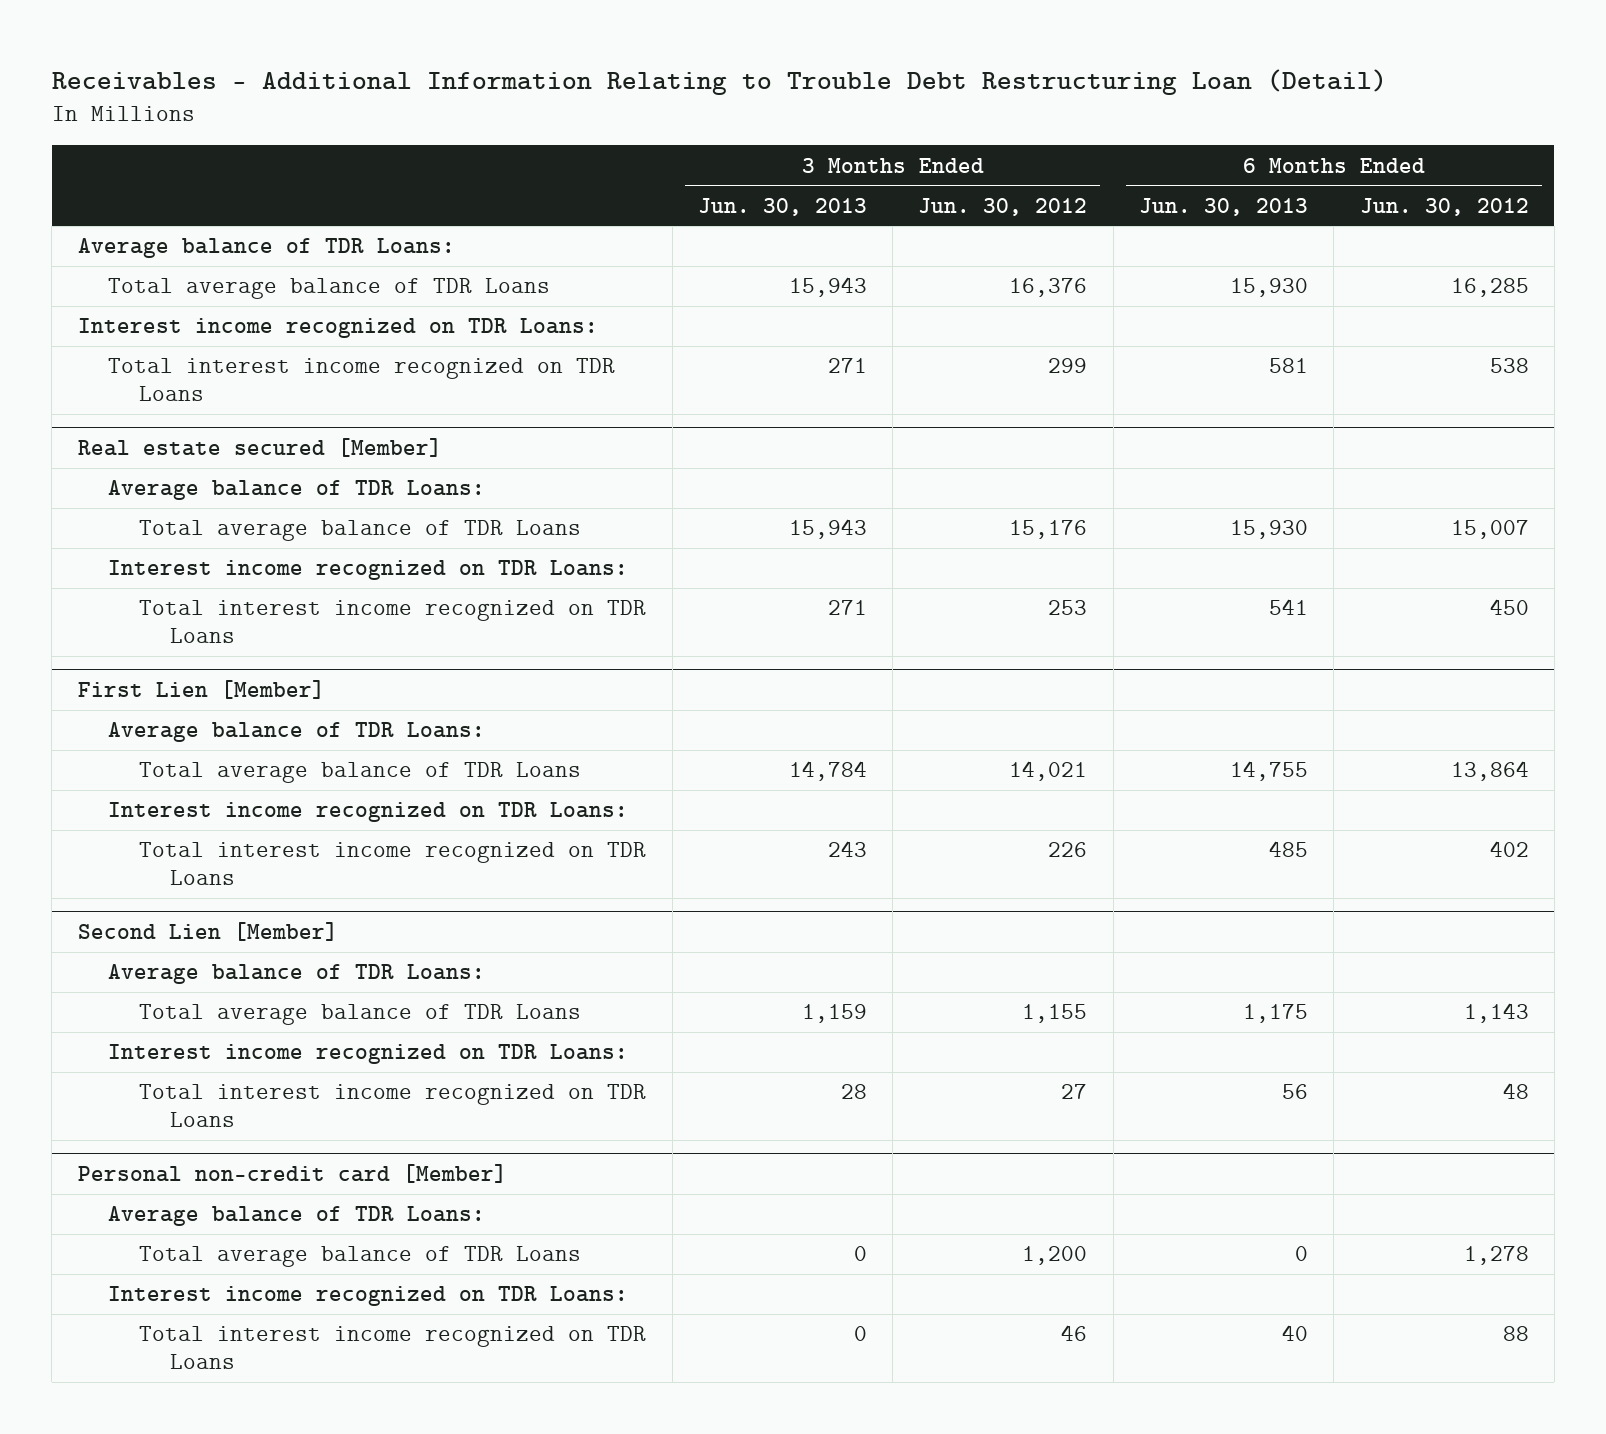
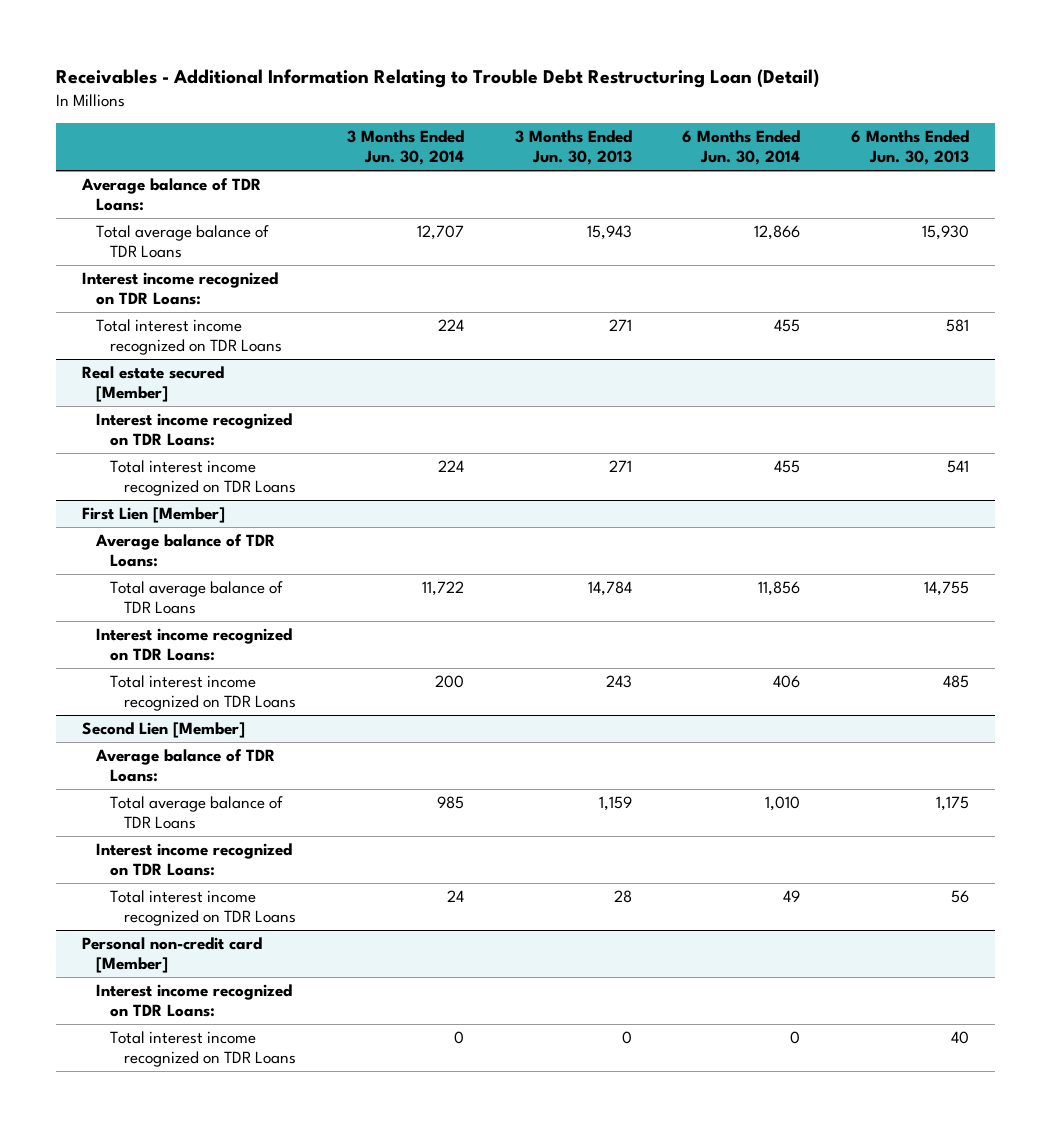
[918,197,1088,216] Jun. 30, 2012 -> none
[1359,197,1529,216] Jun. 30, 2012 -> none
none -> [346,130,464,166] 3 Months Ended Jun. 30, 2014
none -> [682,130,801,166] 6 Months Ended Jun. 30, 2014
[108,480,486,501] Average balance of TDR Loans: -> none
[139,520,582,542] Total average balance of TDR Loans -> none
[108,1206,486,1227] Average balance of TDR Loans: -> none
[139,1246,582,1268] Total average balance of TDR Loans -> none

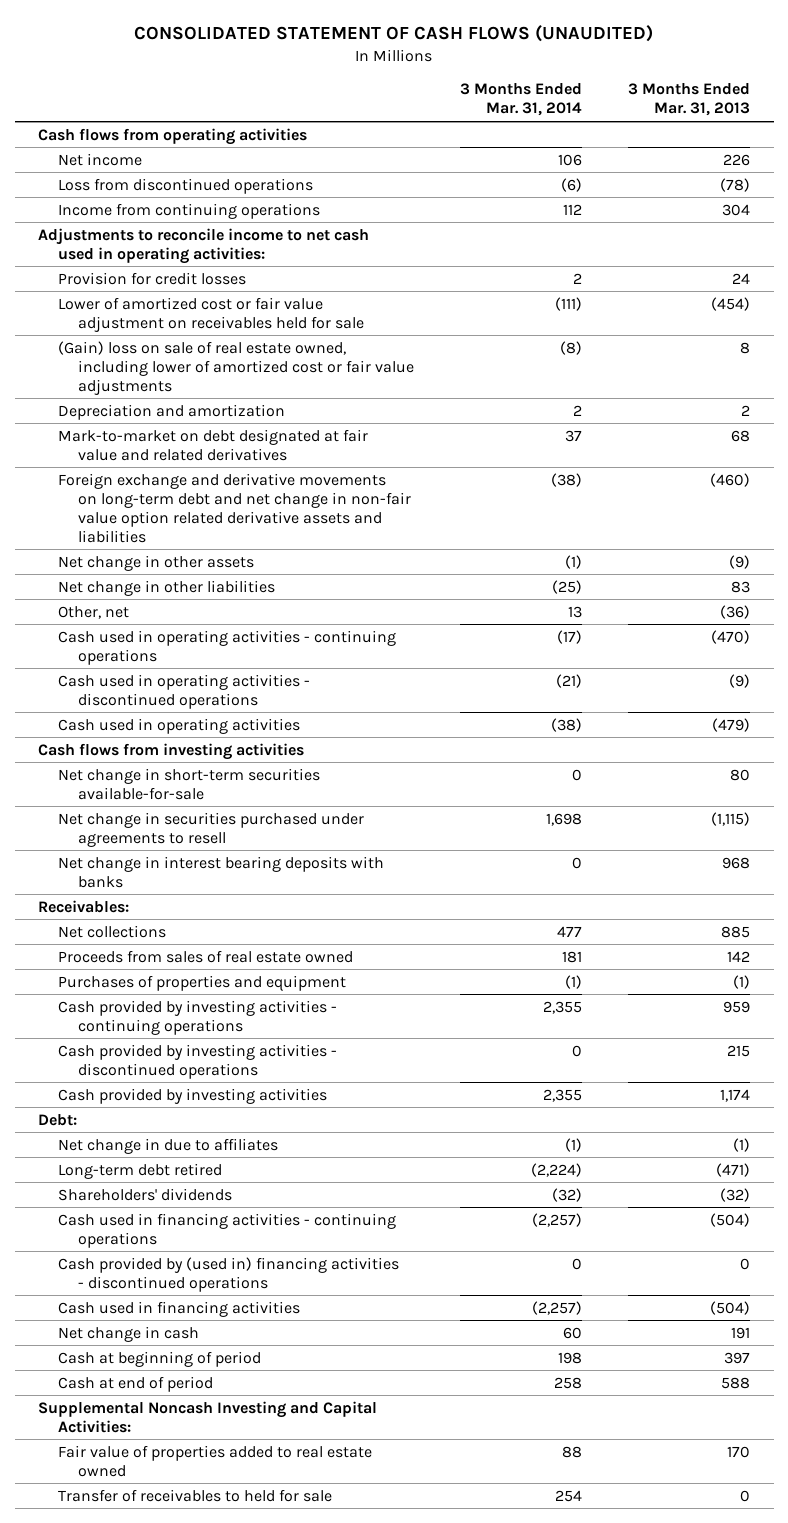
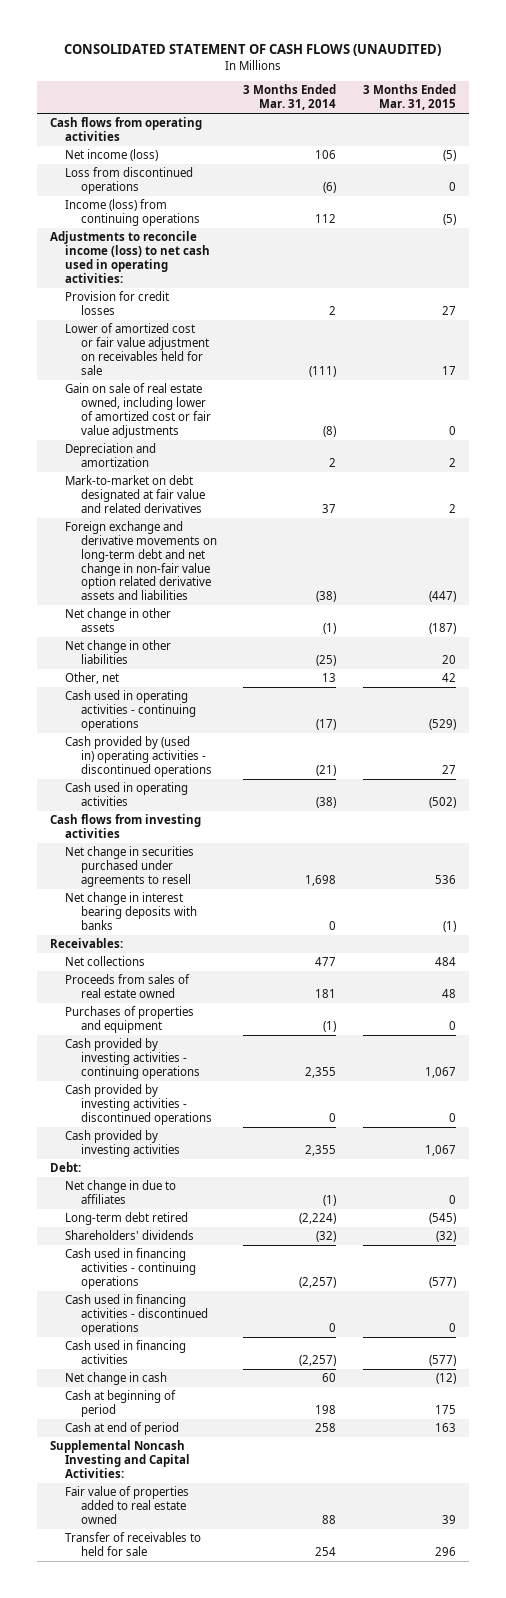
[628,83,751,117] 3 Months Ended Mar. 31, 2013 -> none
none -> [362,84,456,111] 3 Months Ended Mar. 31, 2015
[57,152,142,166] Net income -> [65,149,159,162] Net income (loss)
[57,202,320,219] Income from continuing operations -> [65,199,200,227] Income (loss) from continuing operations
[37,227,369,264] Adjustments to reconcile income to net cash used in operating activities: -> [49,231,211,283] Adjustments to reconcile income (loss) to net cash used in operating activities:
[57,340,414,395] (Gain) loss on sale of real estate owned, including lower of amortized cost or fair value adjustments -> [65,383,211,438] Gain on sale of real estate owned, including lower of amortized cost or fair value adjustments
[57,673,310,709] Cash used in operating activities - discontinued operations -> [65,736,212,777] Cash provided by (used in) operating activities - discontinued operations
[57,767,320,800] Net change in short-term securities available-for-sale -> none
[57,1256,399,1292] Cash provided by (used in) financing activities - discontinued operations -> [65,1294,208,1335] Cash used in financing activities - discontinued operations

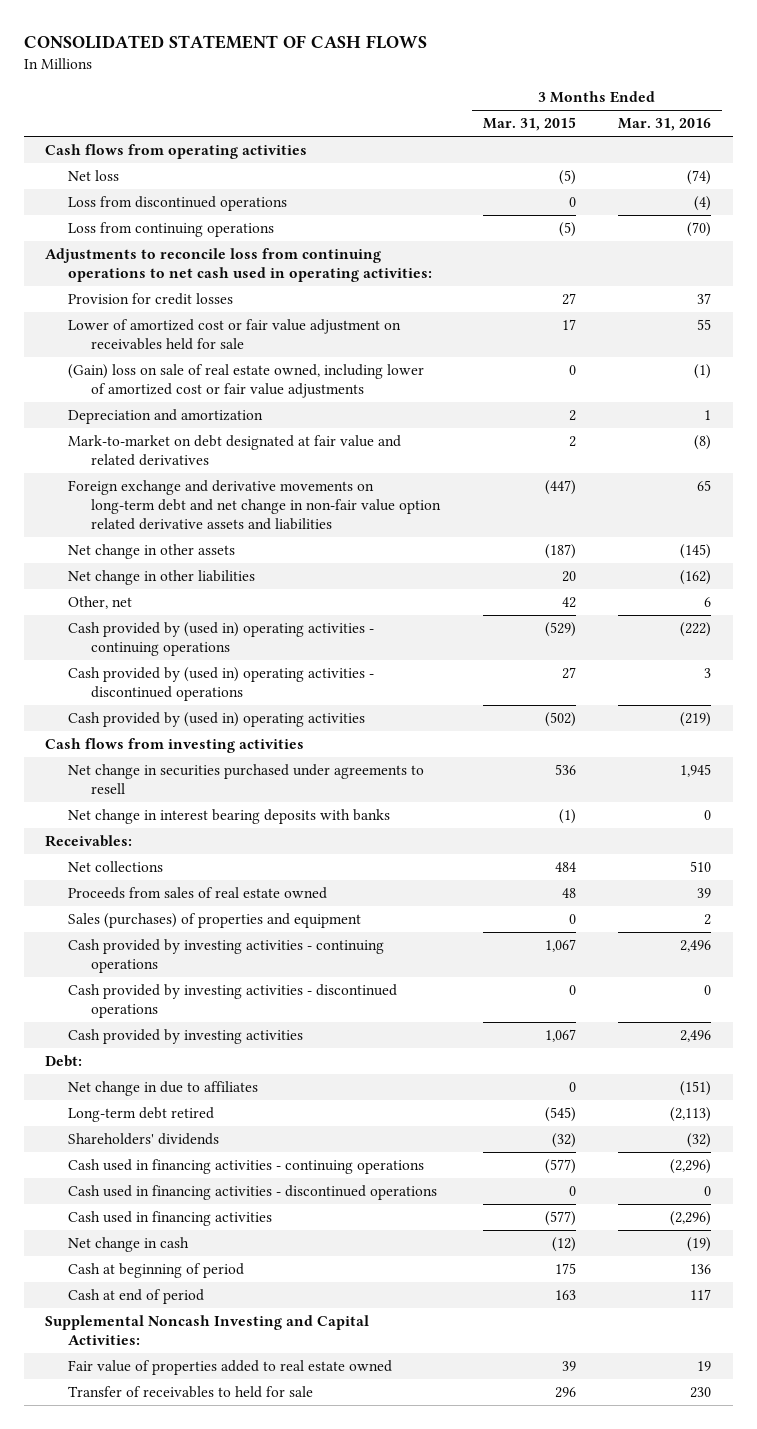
[63,44,441,57] CONSOLIDATED STATEMENT OF CASH FLOWS (UNAUDITED) -> [23,34,427,49] CONSOLIDATED STATEMENT OF CASH FLOWS
[243,84,337,111] 3 Months Ended Mar. 31, 2014 -> none
none -> [618,118,712,132] Mar. 31, 2016
[65,149,159,162] Net income (loss) -> [68,170,120,182] Net loss
[65,199,200,227] Income (loss) from continuing operations -> [68,222,275,238] Loss from continuing operations
[49,231,211,283] Adjustments to reconcile income (loss) to net cash used in operating activities: -> [45,248,433,282] Adjustments to reconcile loss from continuing operations to net cash used in operating activities:
[65,383,211,438] Gain on sale of real estate owned, including lower of amortized cost or fair value adjustments -> [68,364,425,398] (Gain) loss on sale of real estate owned, including lower of amortized cost or fair value adjustments
[65,690,196,731] Cash used in operating activities - continuing operations -> [68,622,375,656] Cash provided by (used in) operating activities - continuing operations
[65,782,189,807] Cash used in operating activities -> [68,712,366,728] Cash provided by (used in) operating activities
[65,1006,195,1034] Purchases of properties and equipment -> [68,913,362,929] Sales (purchases) of properties and equipment

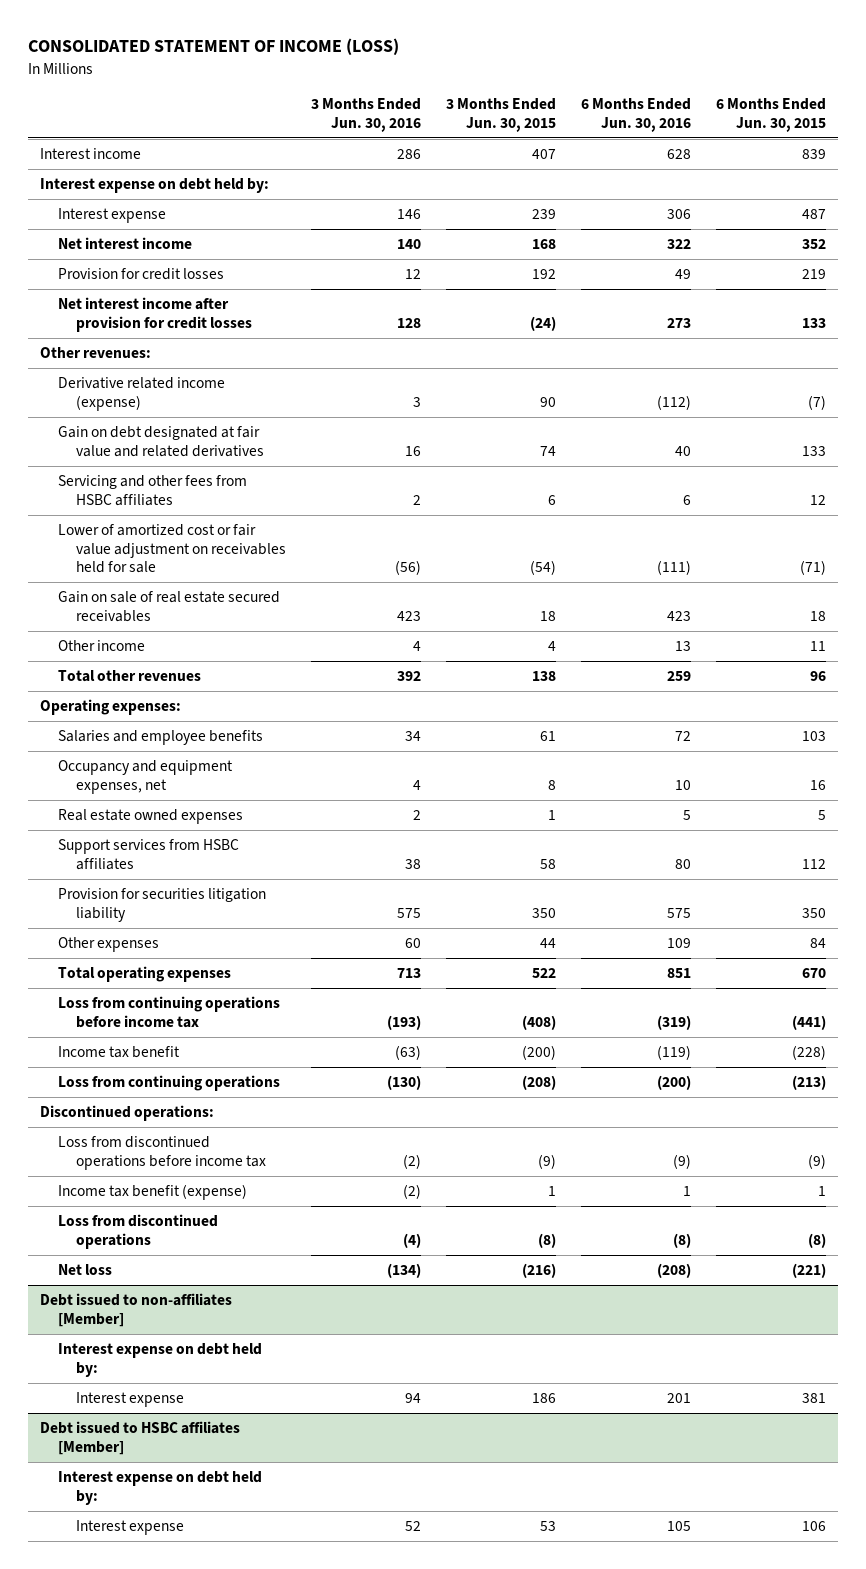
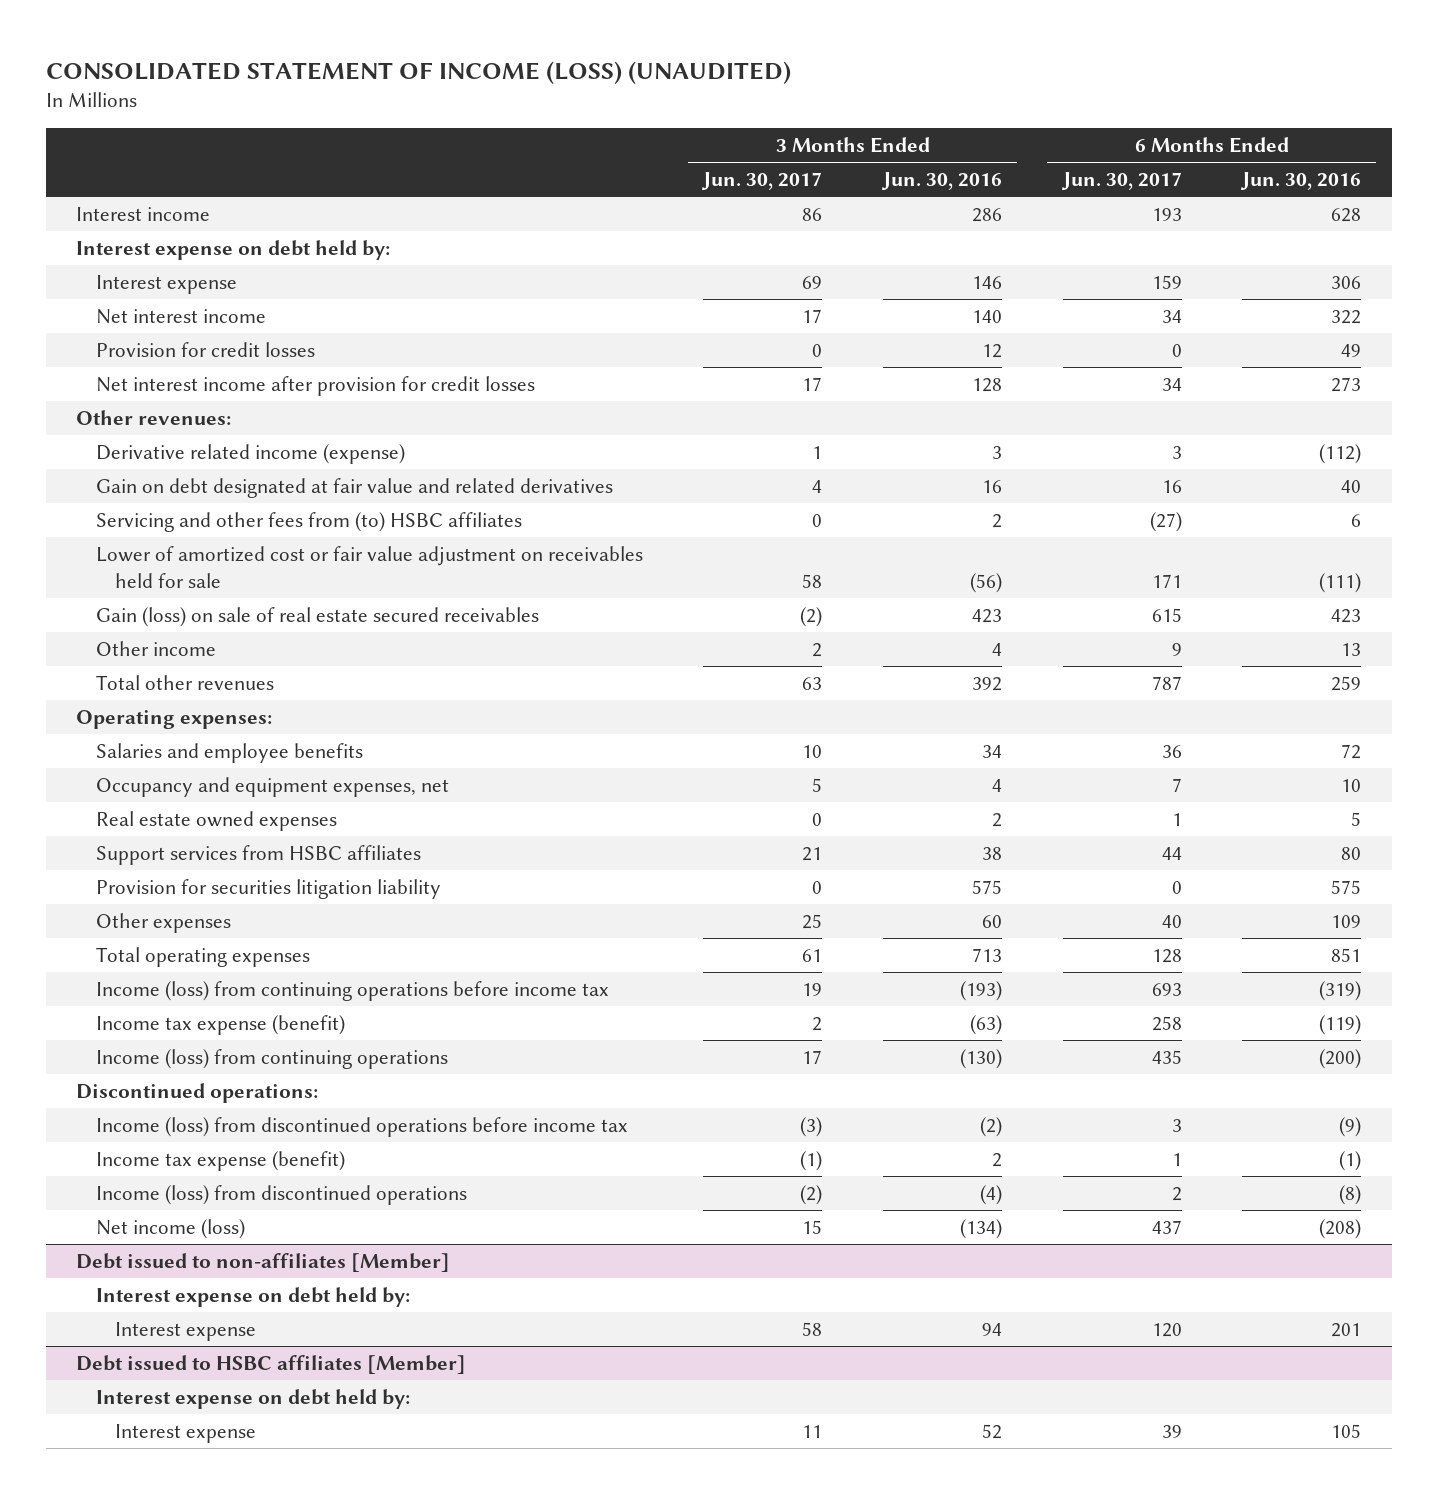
[27,38,399,56] CONSOLIDATED STATEMENT OF INCOME (LOSS) -> [45,60,791,84] CONSOLIDATED STATEMENT OF INCOME (LOSS) (UNAUDITED)
[445,98,556,132] 3 Months Ended Jun. 30, 2015 -> none
[715,98,826,132] 6 Months Ended Jun. 30, 2015 -> none
none -> [701,172,823,191] Jun. 30, 2017
none -> [1060,172,1182,191] Jun. 30, 2017
[58,475,248,506] Servicing and other fees from HSBC affiliates -> [95,511,522,532] Servicing and other fees from (to) HSBC affiliates
[58,591,281,622] Gain on sale of real estate secured receivables -> [95,606,539,627] Gain (loss) on sale of real estate secured receivables
[58,996,281,1028] Loss from continuing operations before income tax -> [95,980,609,1001] Income (loss) from continuing operations before income tax
[58,1046,181,1059] Income tax benefit -> [95,1014,345,1035] Income tax expense (benefit)
[58,1075,281,1092] Loss from continuing operations -> [95,1048,448,1069] Income (loss) from continuing operations
[58,1136,266,1170] Loss from discontinued operations before income tax -> [95,1116,628,1137] Income (loss) from discontinued operations before income tax
[58,1184,248,1201] Income tax benefit (expense) -> [95,1150,345,1171] Income tax expense (benefit)
[402,1184,421,1200] (2) -> [991,1152,1002,1167] 2
[682,1186,691,1197] 1 -> [1339,1150,1362,1171] (1)
[58,1214,219,1249] Loss from discontinued operations -> [95,1184,467,1205] Income (loss) from discontinued operations
[58,1264,113,1276] Net loss -> [95,1218,245,1239] Net income (loss)

